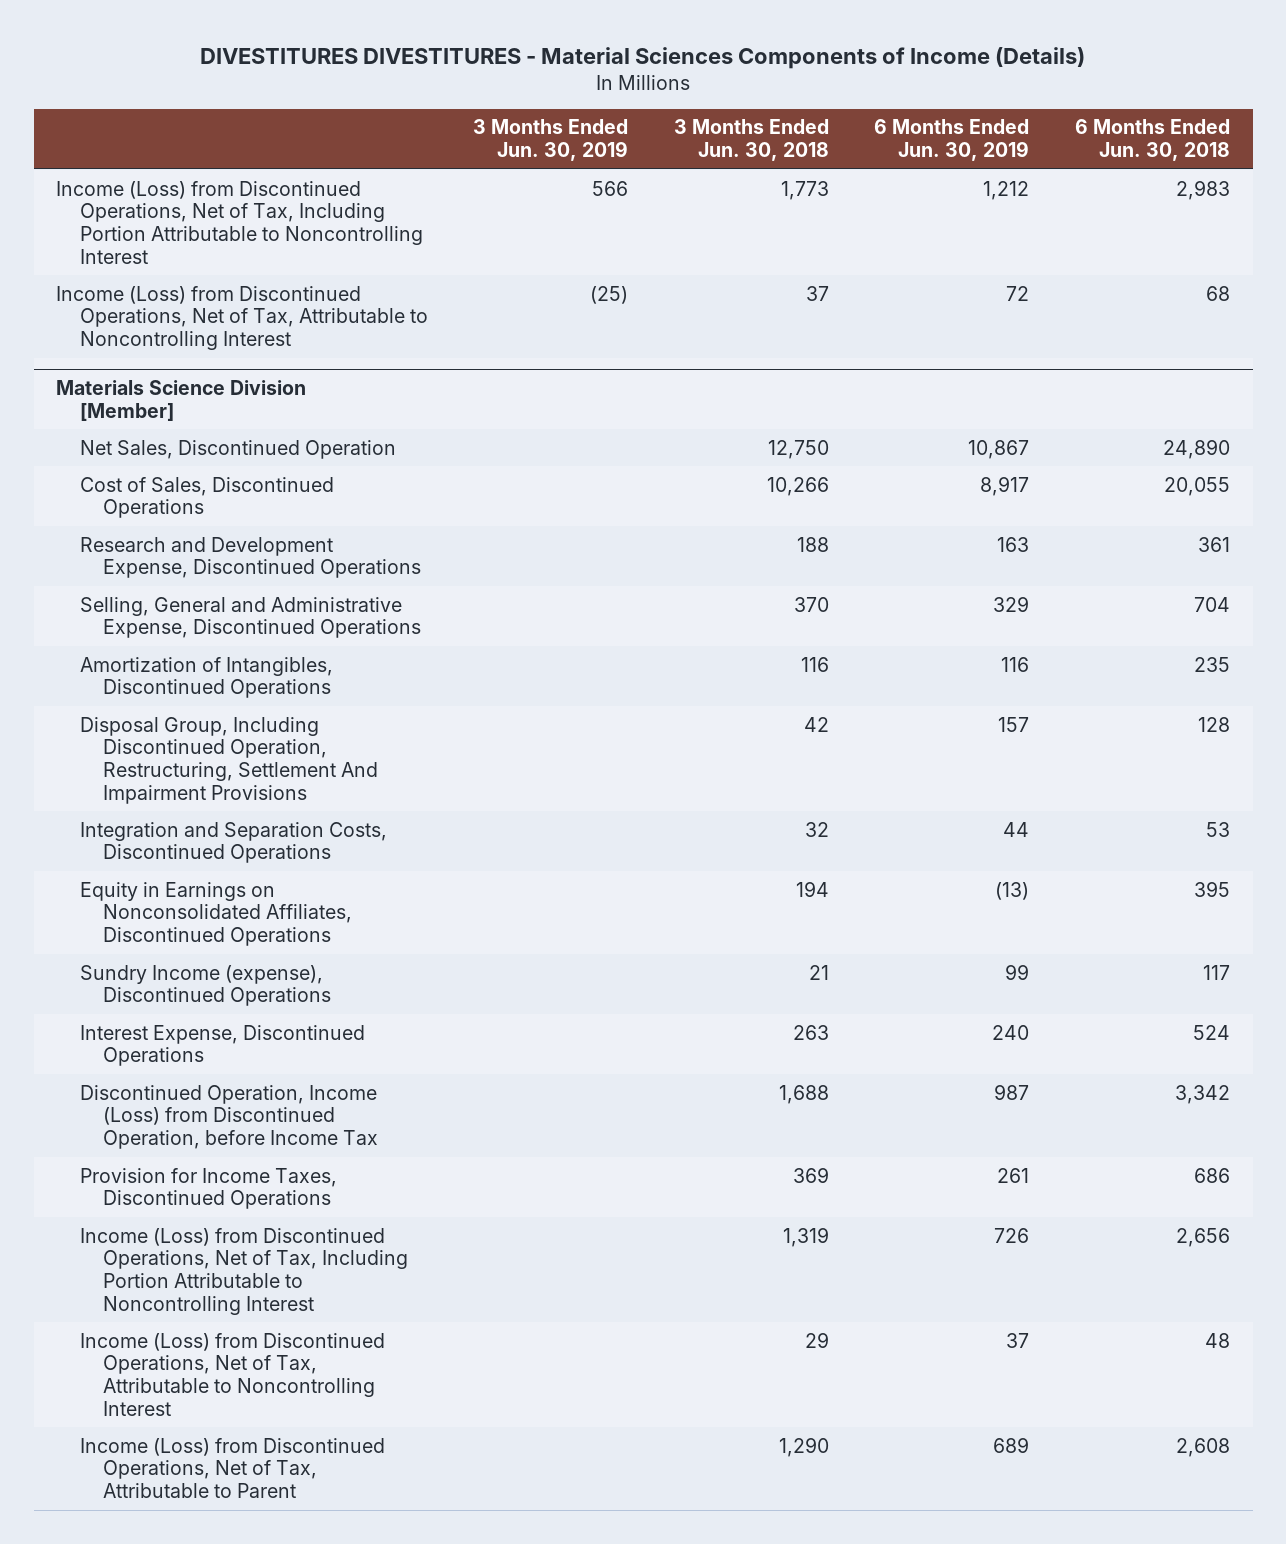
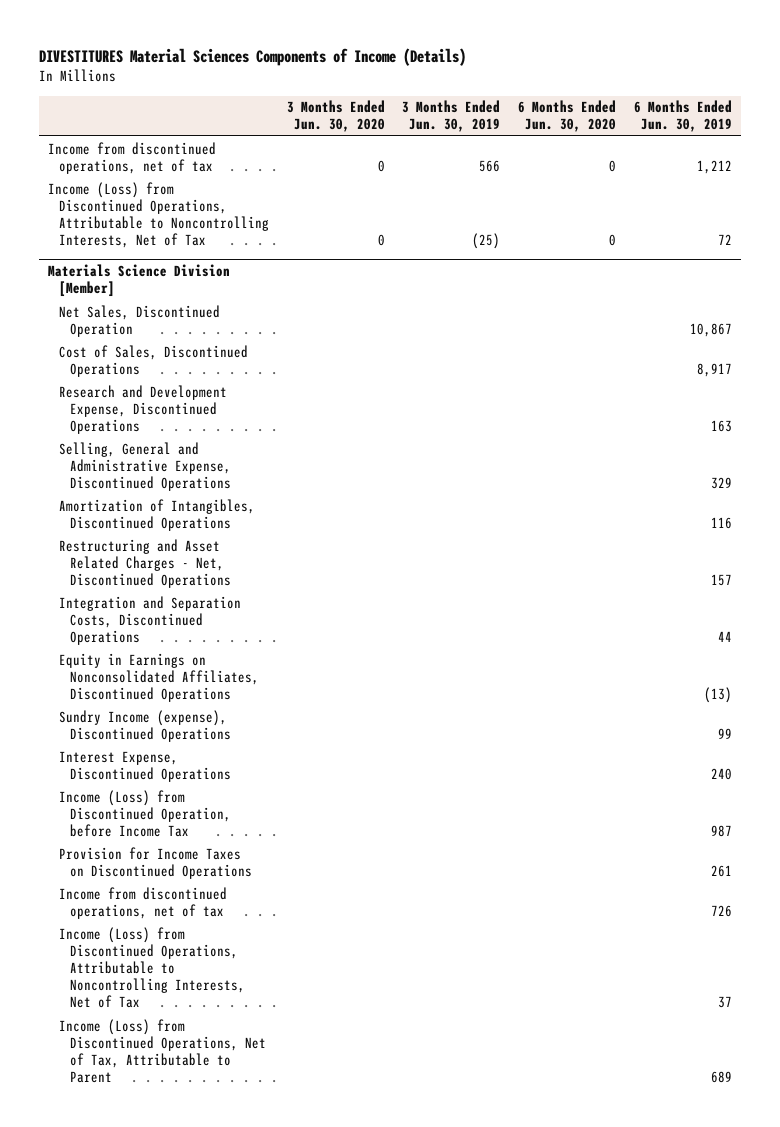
[200,46,1086,69] DIVESTITURES DIVESTITURES - Material Sciences Components of Income (Details) -> [39,47,467,66] DIVESTITURES Material Sciences Components of Income (Details)
[673,119,829,162] 3 Months Ended Jun. 30, 2018 -> none
[1074,119,1230,162] 6 Months Ended Jun. 30, 2018 -> none
none -> [286,100,385,133] 3 Months Ended Jun. 30, 2020
none -> [518,100,617,133] 6 Months Ended Jun. 30, 2020
[56,180,423,264] Income (Loss) from Discontinued Operations, Net of Tax, Including Portion Attributable to Noncontrolling Interest -> [47,141,216,174] Income from discontinued operations, net of tax
[56,285,428,350] Income (Loss) from Discontinued Operations, Net of Tax, Attributable to Noncontrolling Interest -> [47,181,269,249] Income (Loss) from Discontinued Operations, Attributable to Noncontrolling Interests, Net of Tax
[79,716,379,804] Disposal Group, Including Discontinued Operation, Restructuring, Settlement And Impairment Provisions -> [58,538,231,588] Restructuring and Asset Related Charges - Net, Discontinued Operations
[79,1084,379,1149] Discontinued Operation, Income (Loss) from Discontinued Operation, before Income Tax -> [58,789,231,837] Income (Loss) from Discontinued Operation, before Income Tax
[79,1167,337,1210] Provision for Income Taxes, Discontinued Operations -> [58,846,252,879] Provision for Income Taxes on Discontinued Operations
[79,1227,409,1315] Income (Loss) from Discontinued Operations, Net of Tax, Including Portion Attributable to Noncontrolling Interest -> [58,886,227,919] Income from discontinued operations, net of tax
[79,1332,385,1416] Income (Loss) from Discontinued Operations, Net of Tax, Attributable to Noncontrolling Interest -> [58,926,245,1009] Income (Loss) from Discontinued Operations, Attributable to Noncontrolling Interests, Net of Tax

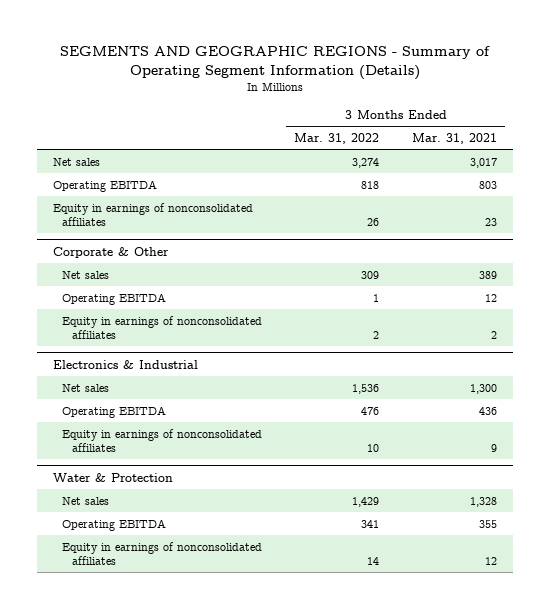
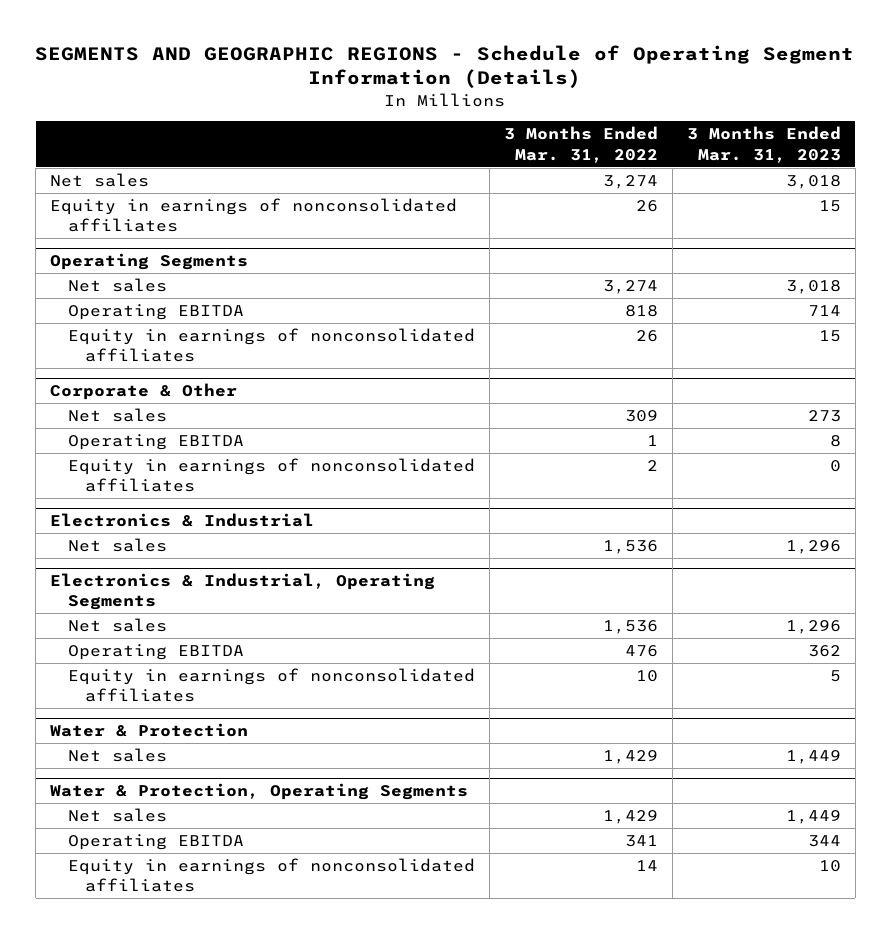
[59,45,490,80] SEGMENTS AND GEOGRAPHIC REGIONS - Summary of Operating Segment Information (Details) -> [35,44,855,89] SEGMENTS AND GEOGRAPHIC REGIONS - Schedule of Operating Segment Information (Details)
[411,132,497,144] Mar. 31, 2021 -> none
none -> [686,126,841,163] 3 Months Ended Mar. 31, 2023
none -> [50,198,458,233] Equity in earnings of nonconsolidated affiliates
none -> [50,253,249,271] Operating Segments
none -> [67,278,167,293] Net sales
none -> [50,573,436,611] Electronics & Industrial, Operating Segments
none -> [67,618,167,633] Net sales
none -> [50,783,469,801] Water & Protection, Operating Segments
none -> [67,808,167,823] Net sales

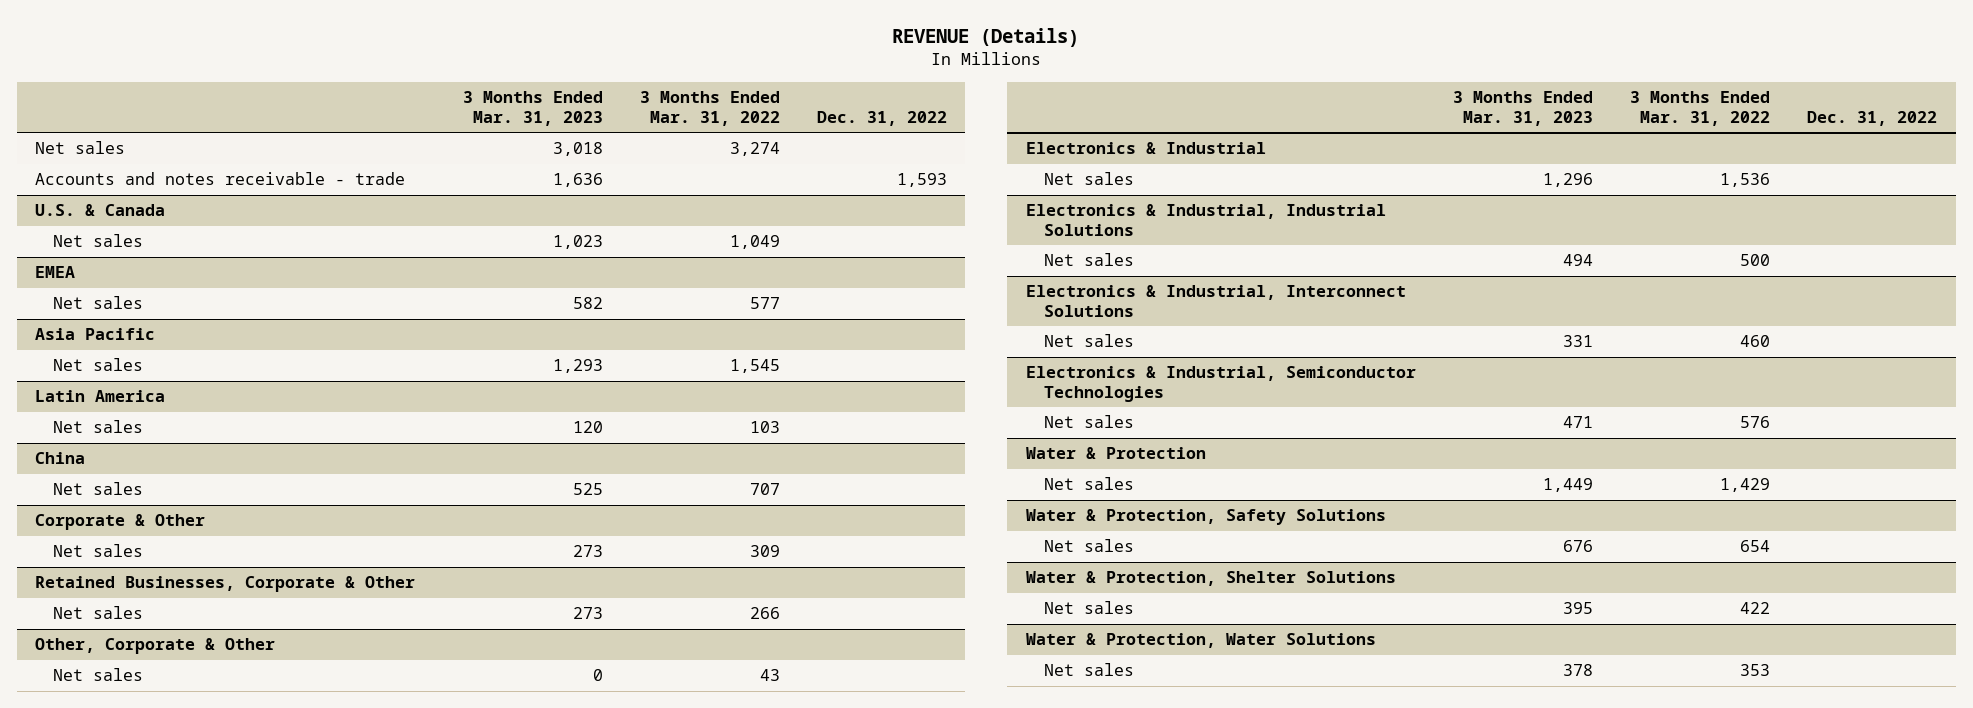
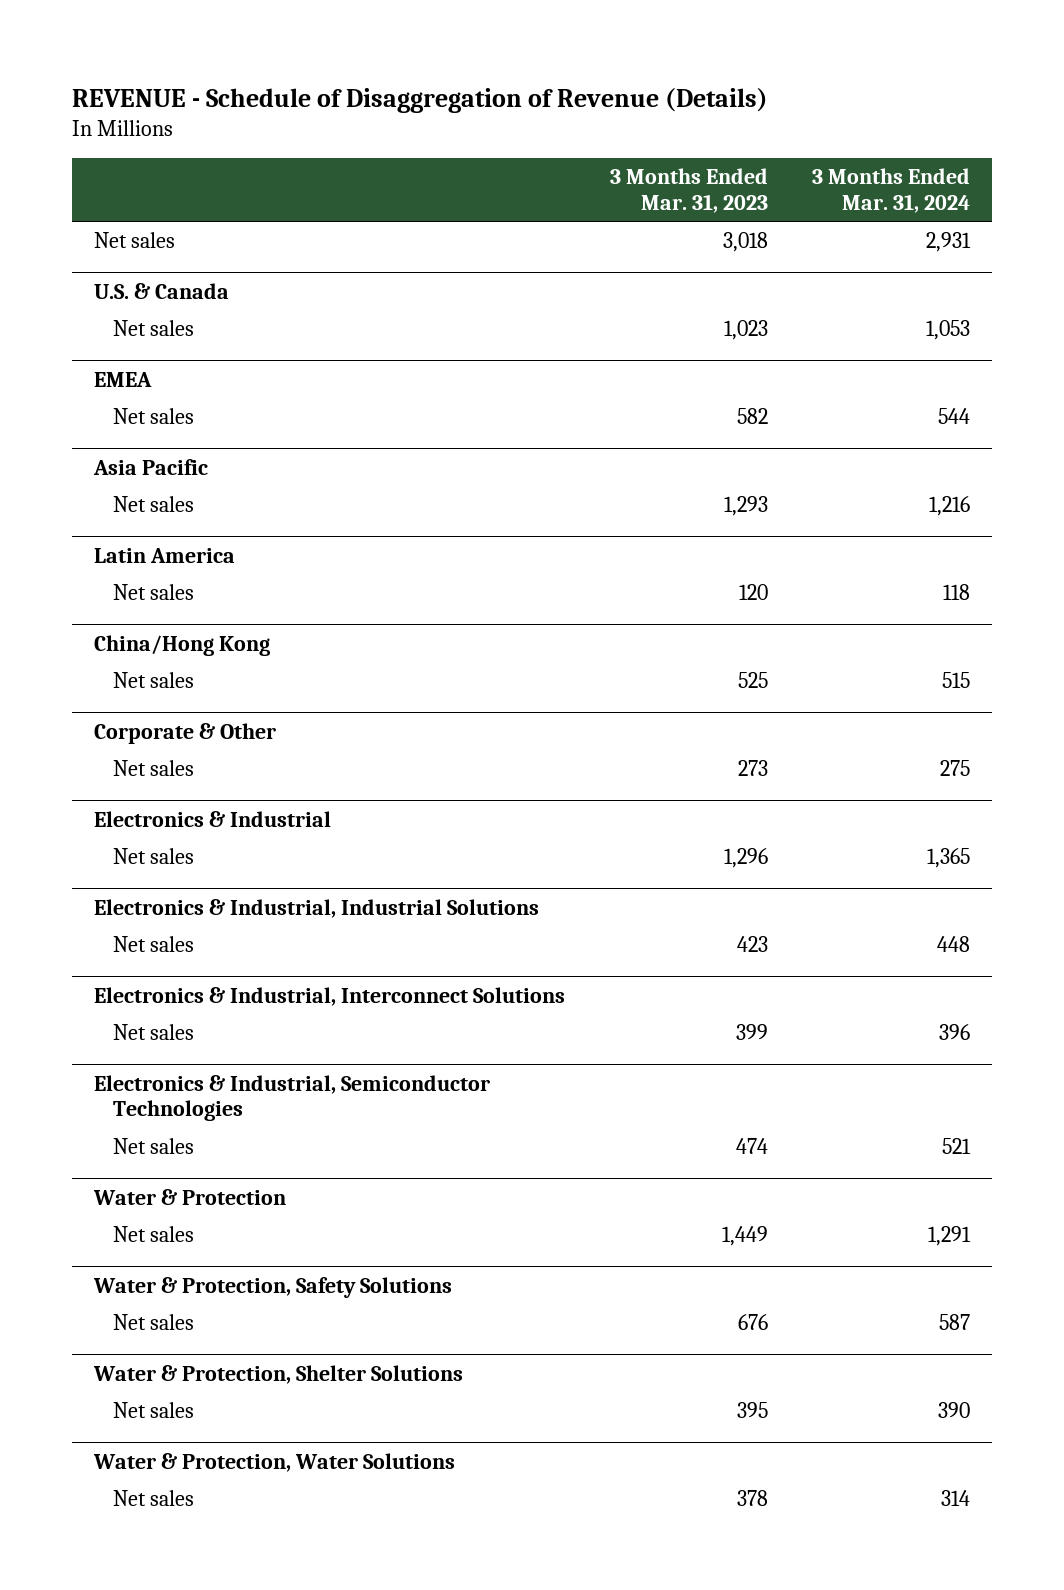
[892,27,1080,47] REVENUE (Details) -> [72,87,769,113] REVENUE - Schedule of Disaggregation of Revenue (Details)
[639,91,780,126] 3 Months Ended Mar. 31, 2022 -> none
[816,110,947,126] Dec. 31, 2022 -> none
none -> [811,168,970,213] 3 Months Ended Mar. 31, 2024
[35,172,406,186] Accounts and notes receivable - trade -> none
[35,452,86,465] China -> [94,634,271,656] China/Hong Kong
[35,576,416,593] Retained Businesses, Corporate & Other -> none
[53,606,144,620] Net sales -> none
[35,638,276,655] Other, Corporate & Other -> none
[53,668,144,682] Net sales -> none
[1562,254,1593,267] 494 -> [736,936,768,953] 423
[1562,335,1593,348] 331 -> [735,1024,768,1041] 399
[1562,416,1593,429] 471 -> [735,1138,768,1155] 474

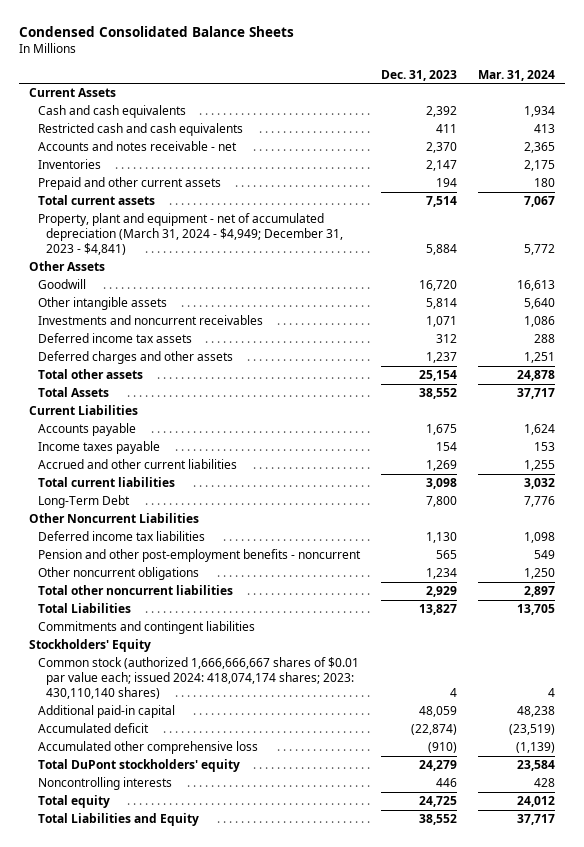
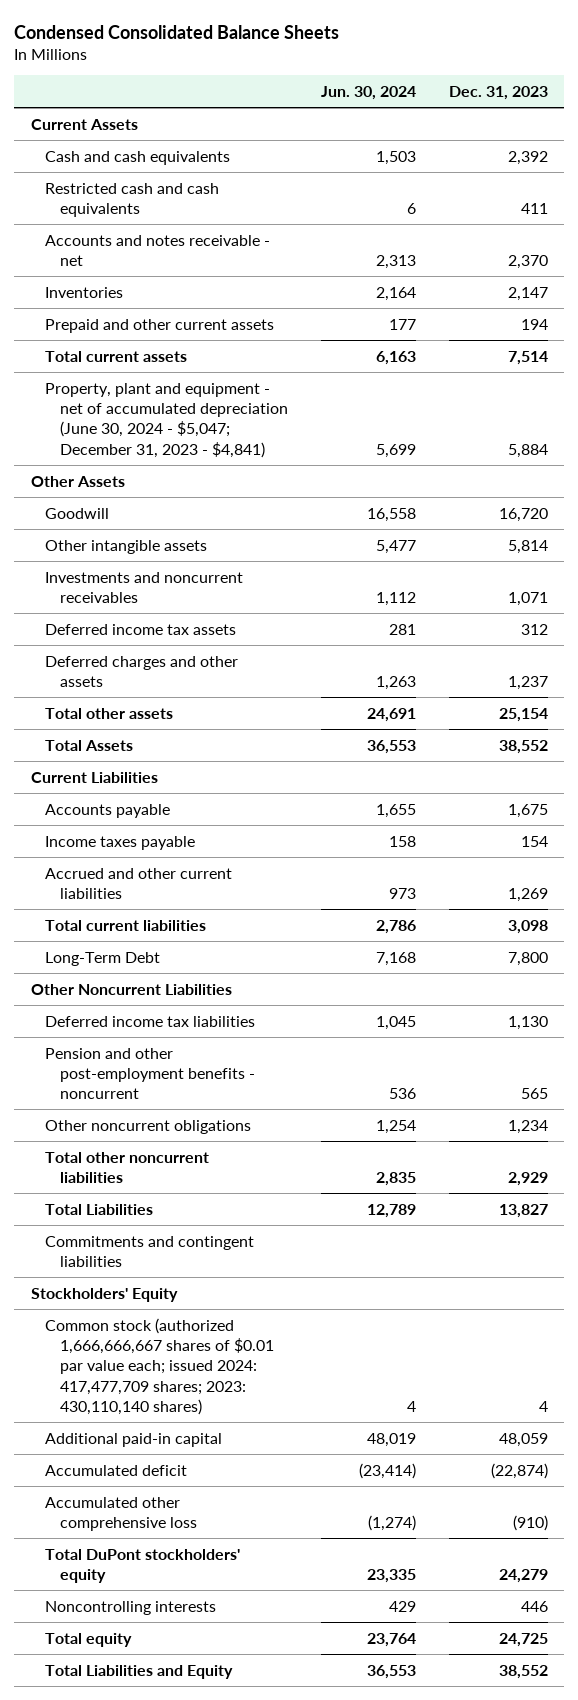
[477,69,555,81] Mar. 31, 2024 -> none
none -> [320,85,416,100] Jun. 30, 2024
[37,213,344,255] Property, plant and equipment - net of accumulated depreciation (March 31, 2024 - $4,949; December 31, 2023 - $4,841) -> [45,382,288,458] Property, plant and equipment - net of accumulated depreciation (June 30, 2024 - $5,047; December 31, 2023 - $4,841)
[37,657,359,699] Common stock (authorized 1,666,666,667 shares of $0.01 par value each; issued 2024: 418,074,174 shares; 2023: 430,110,140 shares) -> [45,1317,274,1415] Common stock (authorized 1,666,666,667 shares of $0.01 par value each; issued 2024: 417,477,709 shares; 2023: 430,110,140 shares)

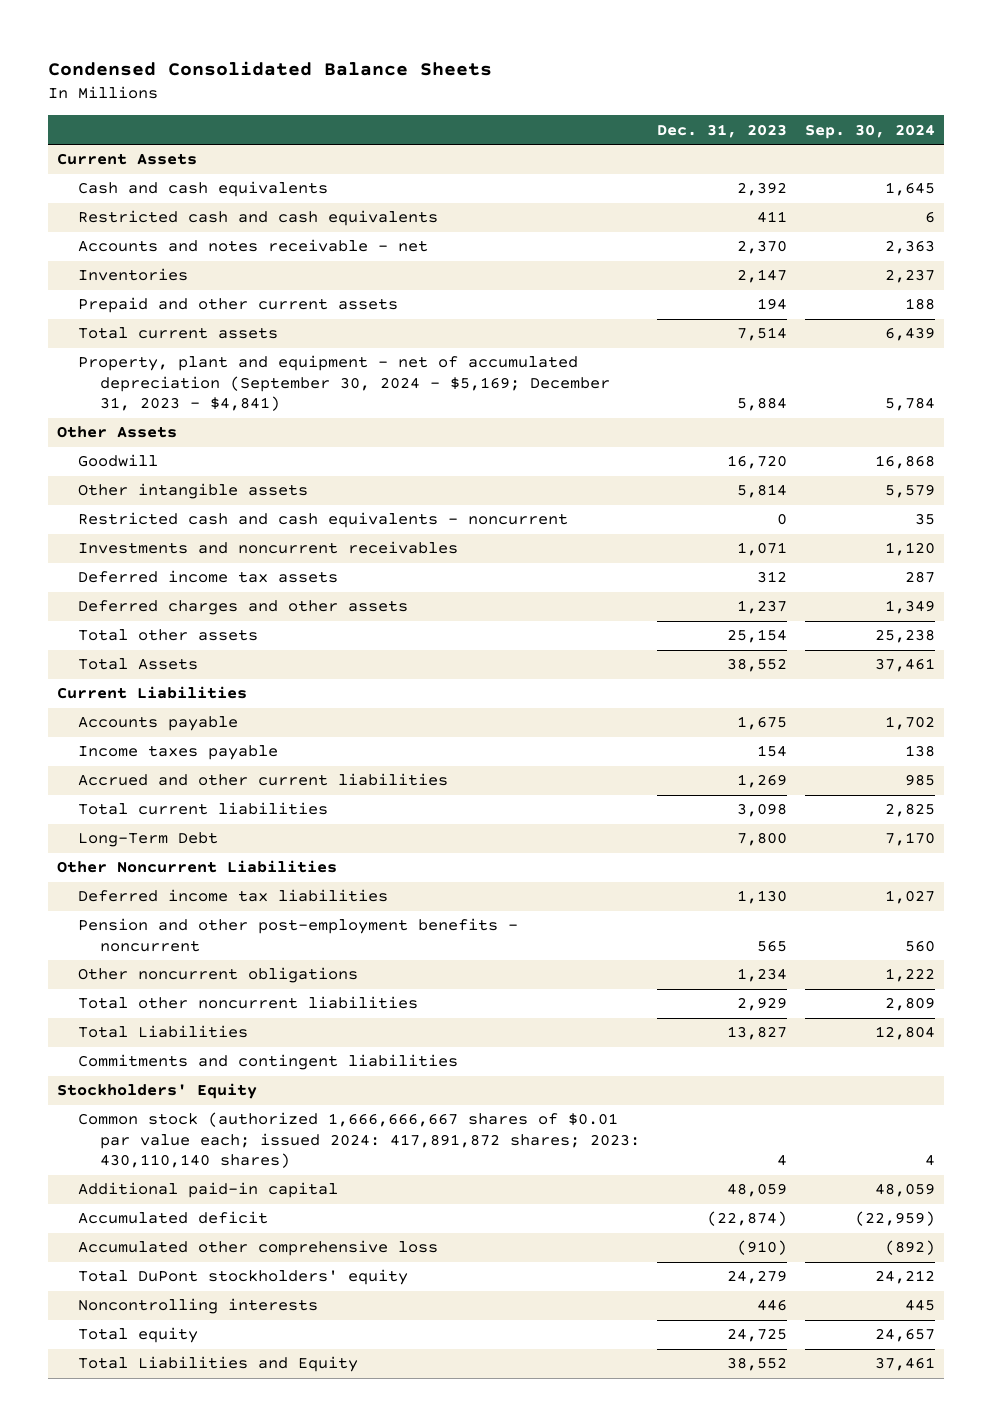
[320,85,416,100] Jun. 30, 2024 -> none
none -> [805,123,936,139] Sep. 30, 2024
[45,382,288,458] Property, plant and equipment - net of accumulated depreciation (June 30, 2024 - $5,047; December 31, 2023 - $4,841) -> [78,355,610,412] Property, plant and equipment - net of accumulated depreciation (September 30, 2024 - $5,169; December 31, 2023 - $4,841)
none -> [78,512,569,529] Restricted cash and cash equivalents - noncurrent
[45,1317,274,1415] Common stock (authorized 1,666,666,667 shares of $0.01 par value each; issued 2024: 417,477,709 shares; 2023: 430,110,140 shares) -> [78,1112,640,1169] Common stock (authorized 1,666,666,667 shares of $0.01 par value each; issued 2024: 417,891,872 shares; 2023: 430,110,140 shares)

